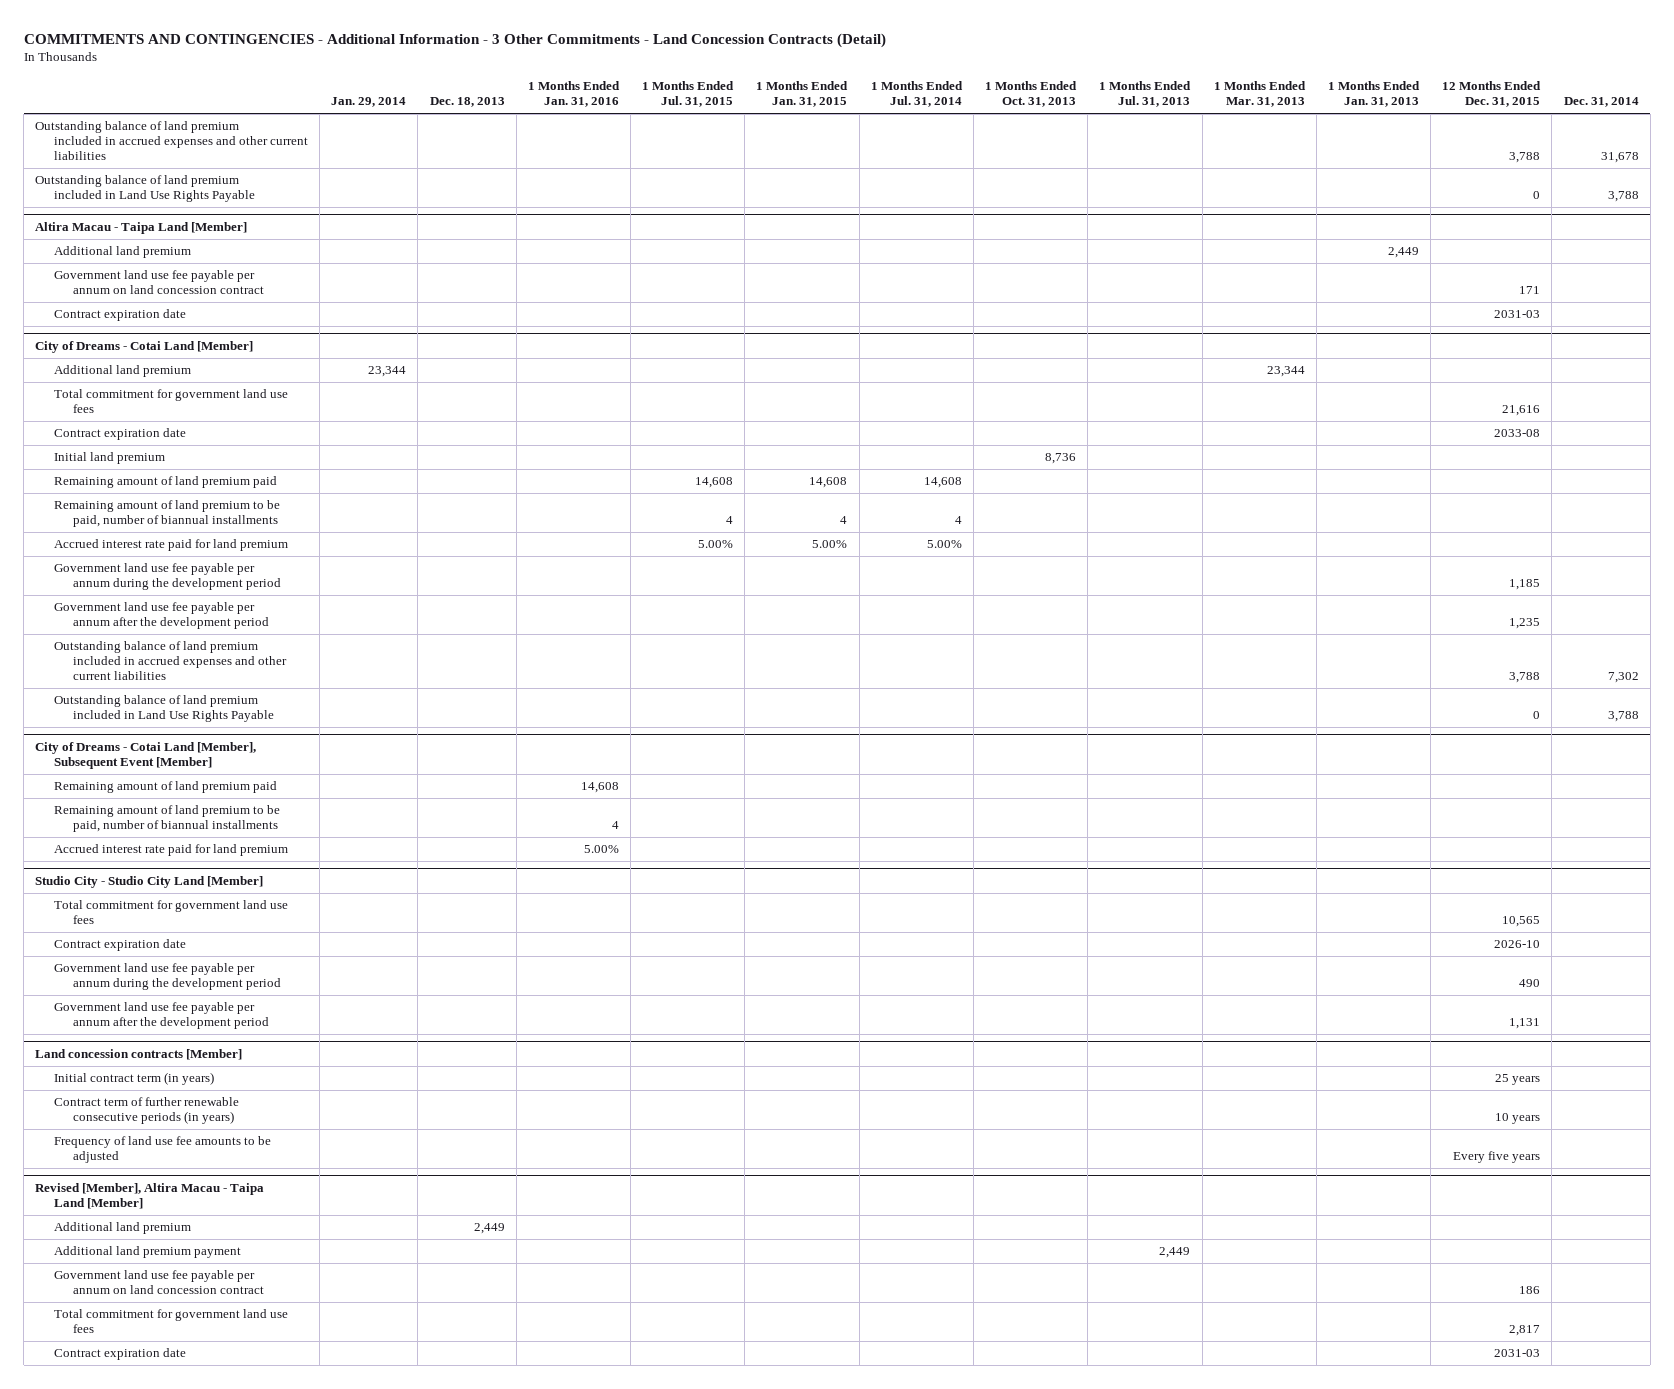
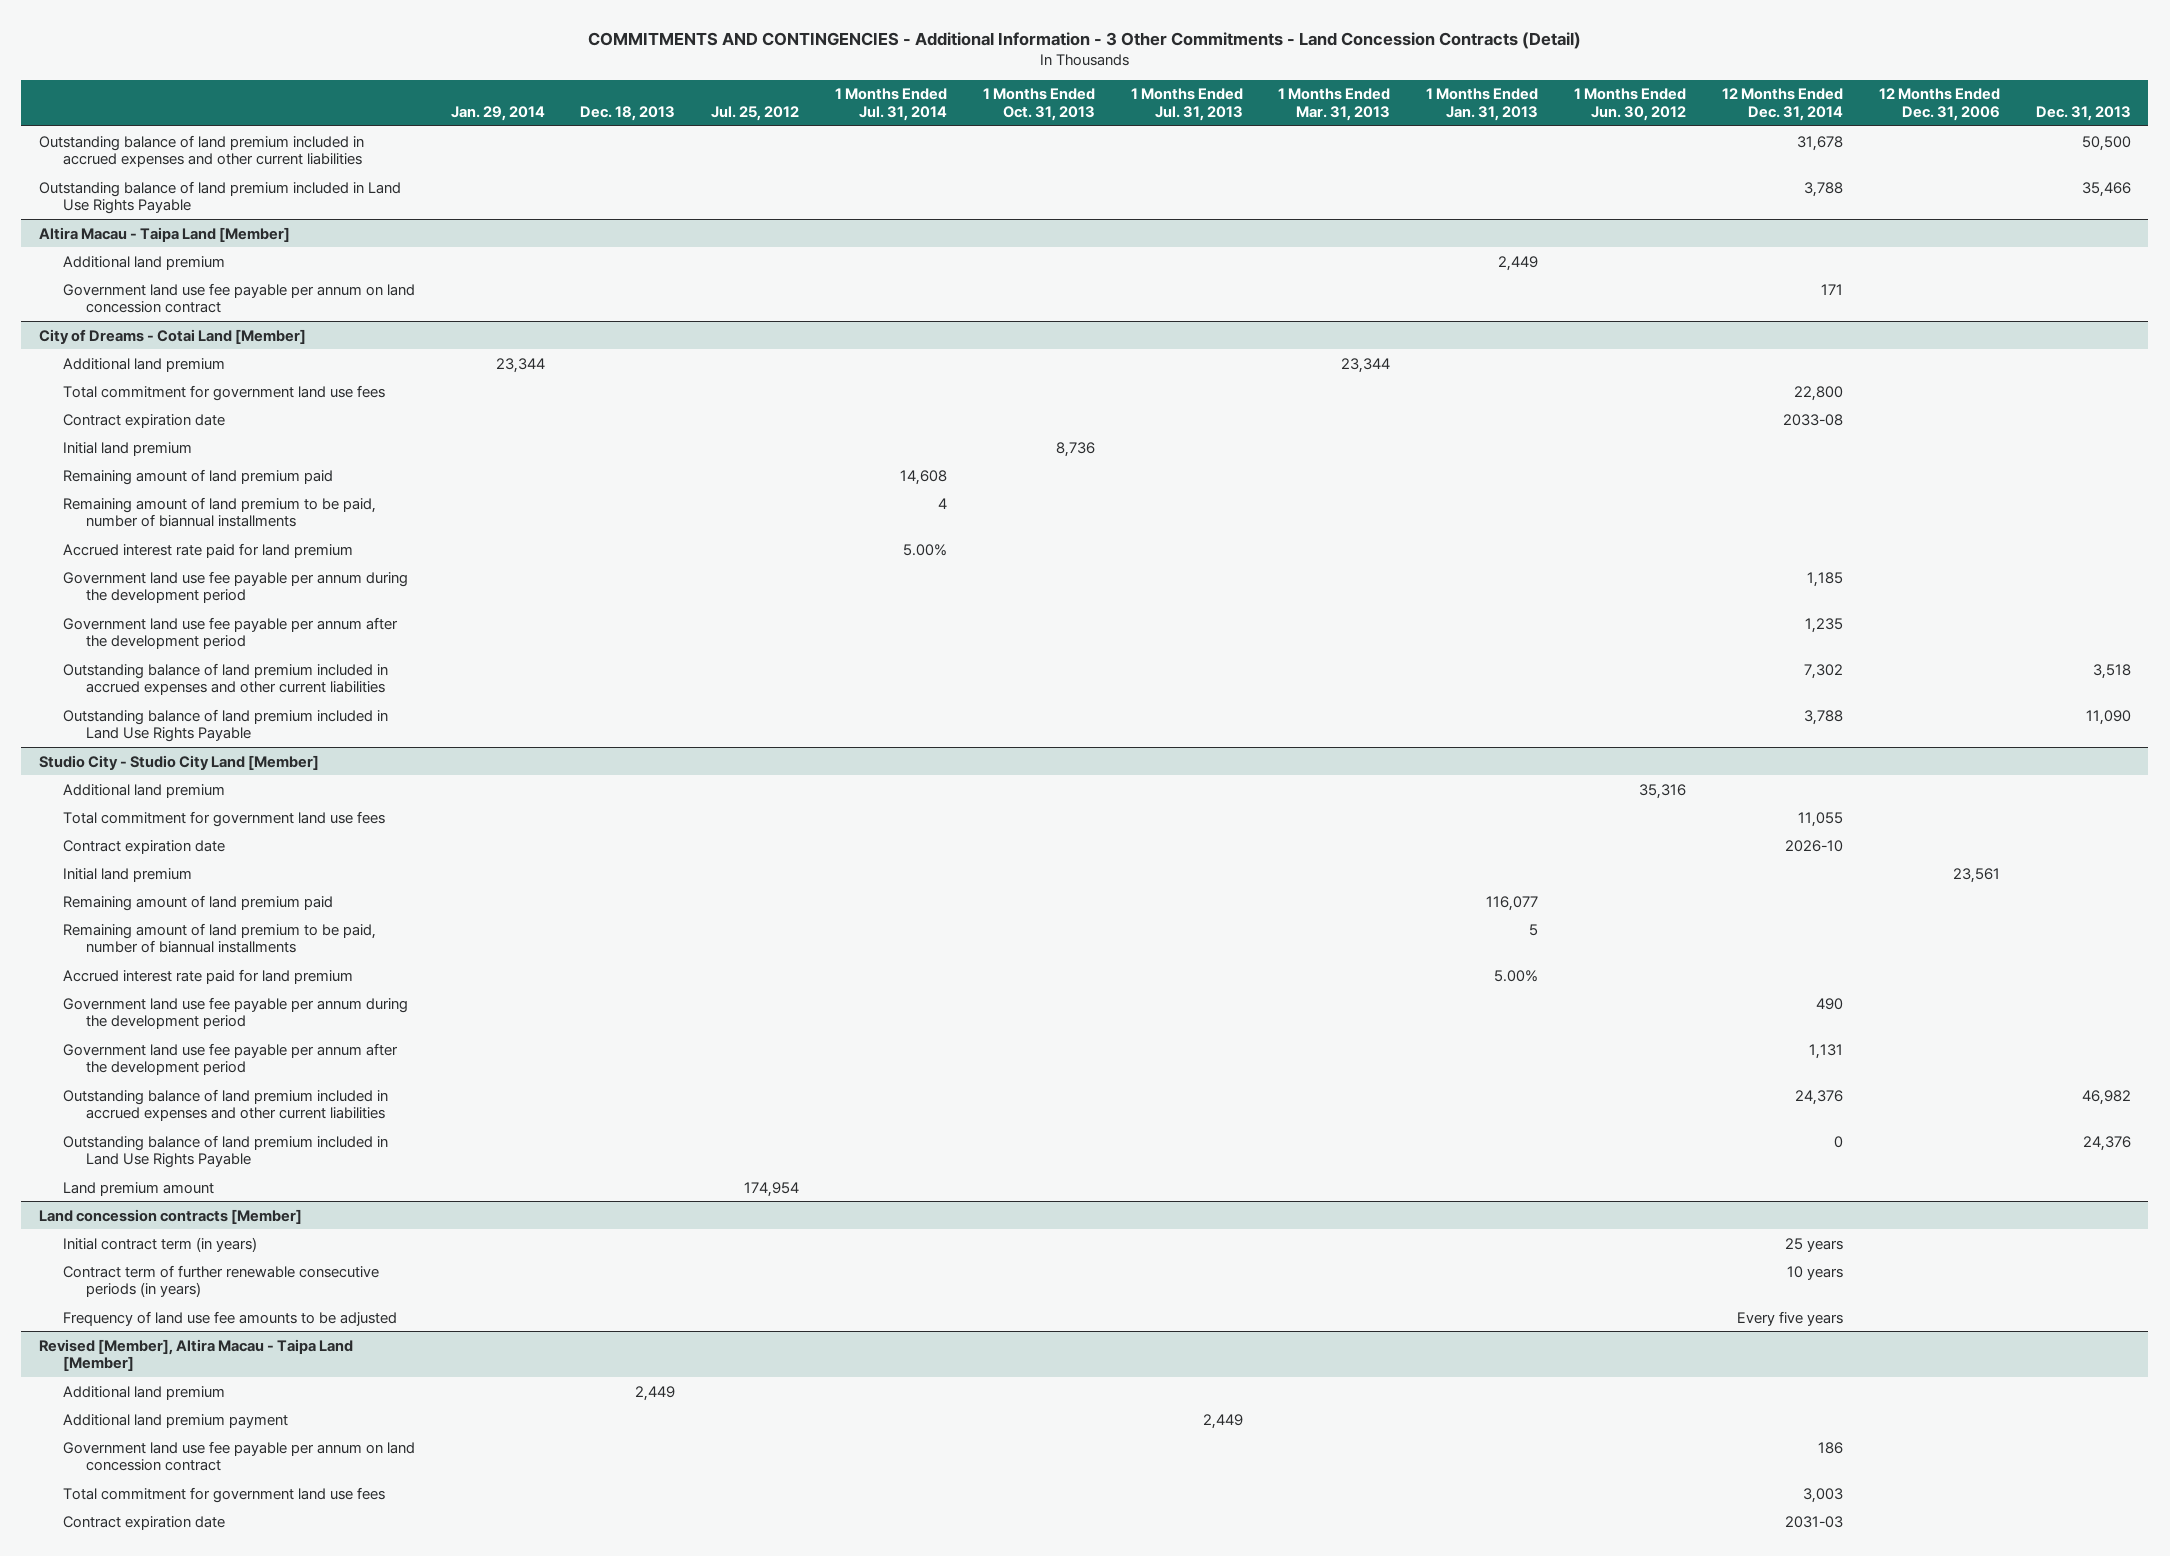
[527,81,620,108] 1 Months Ended Jan. 31, 2016 -> none
[642,81,735,108] 1 Months Ended Jul. 31, 2015 -> none
[756,81,849,108] 1 Months Ended Jan. 31, 2015 -> none
[1442,81,1542,108] 12 Months Ended Dec. 31, 2015 -> none
[1563,97,1639,108] Dec. 31, 2014 -> none
none -> [711,105,800,121] Jul. 25, 2012
none -> [1574,88,1687,121] 1 Months Ended Jun. 30, 2012
none -> [1721,88,1843,121] 12 Months Ended Dec. 31, 2014
none -> [1878,88,2000,121] 12 Months Ended Dec. 31, 2006
none -> [2035,105,2131,121] Dec. 31, 2013
[54,309,187,322] Contract expiration date -> none
[35,741,257,769] City of Dreams - Cotai Land [Member], Subsequent Event [Member] -> none
[54,781,278,794] Remaining amount of land premium paid -> none
[54,805,281,833] Remaining amount of land premium to be paid, number of biannual installments -> none
[54,844,289,857] Accrued interest rate paid for land premium -> none
none -> [62,783,225,798] Additional land premium
none -> [62,867,192,882] Initial land premium
none -> [62,894,333,911] Remaining amount of land premium paid
none -> [62,922,376,953] Remaining amount of land premium to be paid, number of biannual installments
none -> [62,968,353,984] Accrued interest rate paid for land premium
none -> [62,1088,388,1121] Outstanding balance of land premium included in accrued expenses and other current liabilities
none -> [62,1134,388,1168] Outstanding balance of land premium included in Land Use Rights Payable
none -> [62,1181,214,1196] Land premium amount

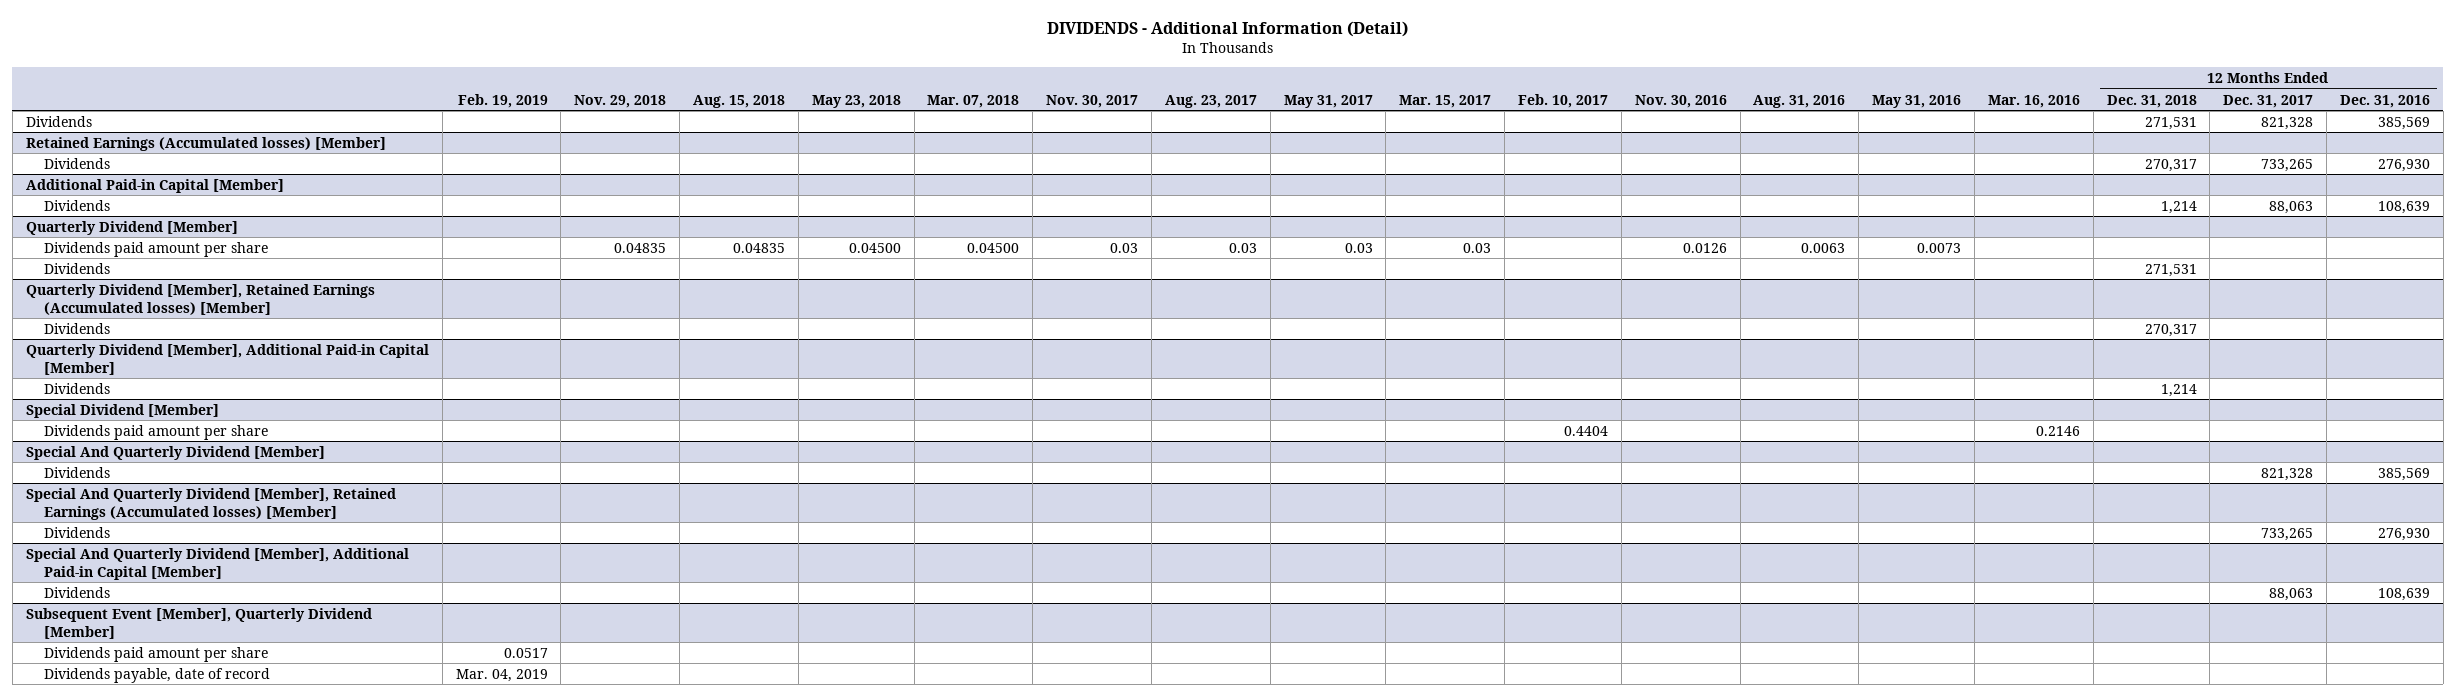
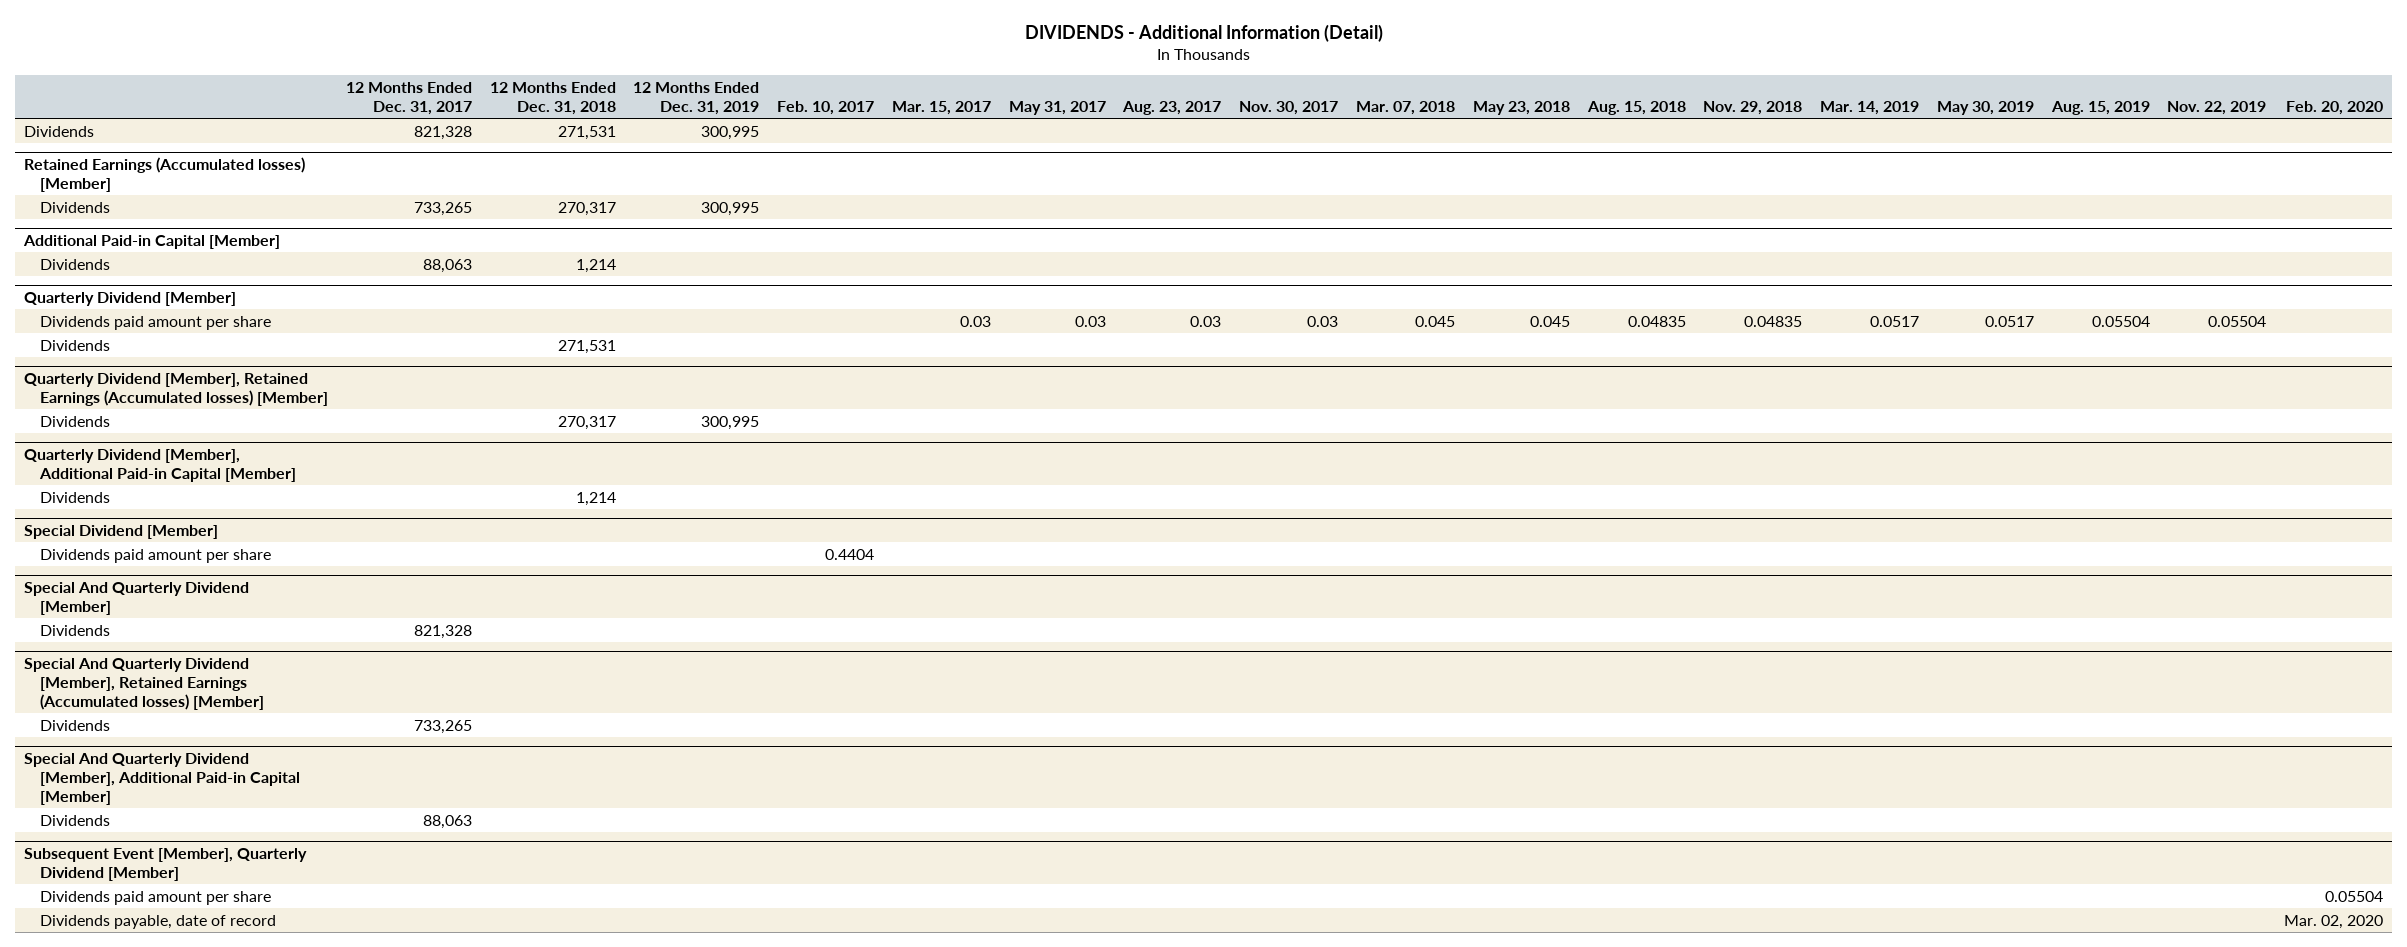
[457,93,548,108] Feb. 19, 2019 -> none
[1634,94,1727,108] Nov. 30, 2016 -> none
[1753,94,1846,108] Aug. 31, 2016 -> none
[1872,94,1962,108] May 31, 2016 -> none
[1987,94,2080,108] Mar. 16, 2016 -> none
[2340,94,2431,108] Dec. 31, 2016 -> none
none -> [633,81,760,115] 12 Months Ended Dec. 31, 2019
none -> [1820,100,1920,115] Mar. 14, 2019
none -> [1936,100,2034,115] May 30, 2019
none -> [2050,100,2150,115] Aug. 15, 2019
none -> [2167,100,2267,115] Nov. 22, 2019
none -> [2286,100,2384,115] Feb. 20, 2020
[848,242,901,253] 0.04500 -> [1529,315,1570,327] 0.045
[967,242,1020,253] 0.04500 -> [1415,315,1456,327] 0.045

